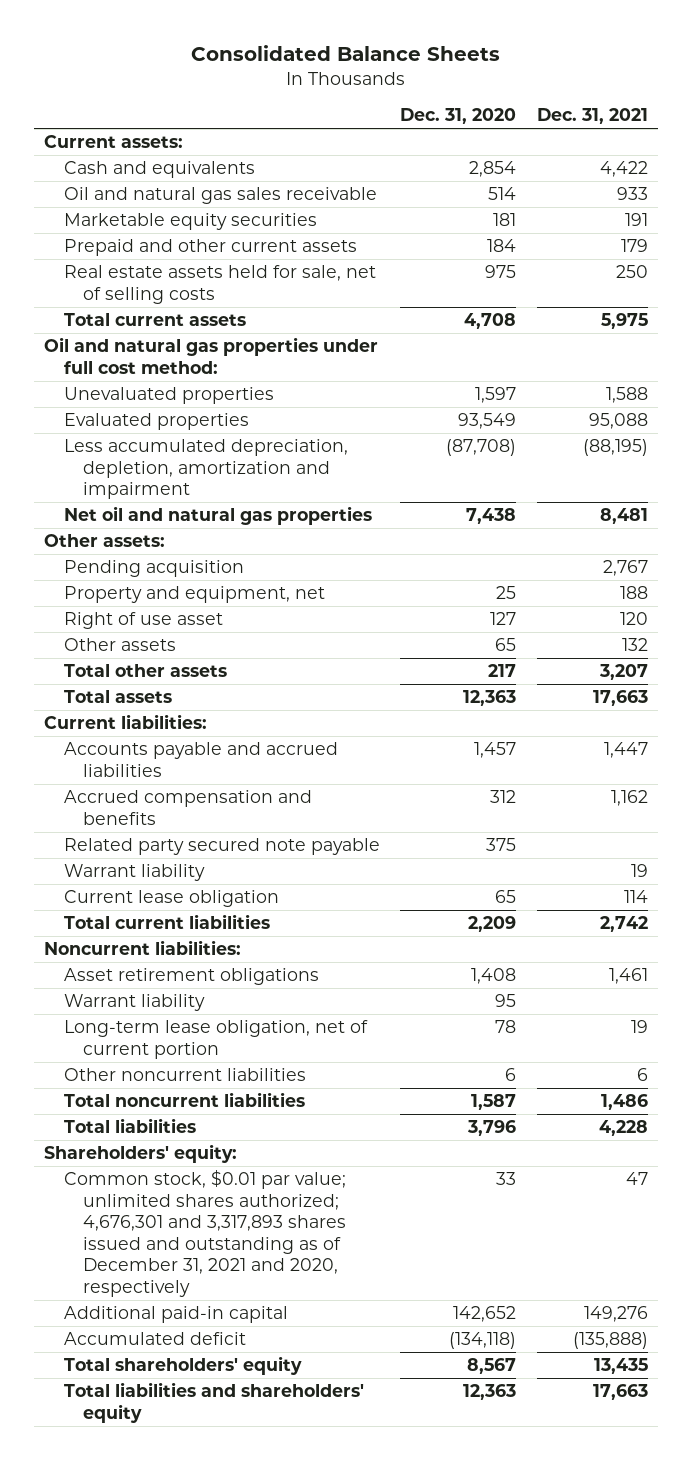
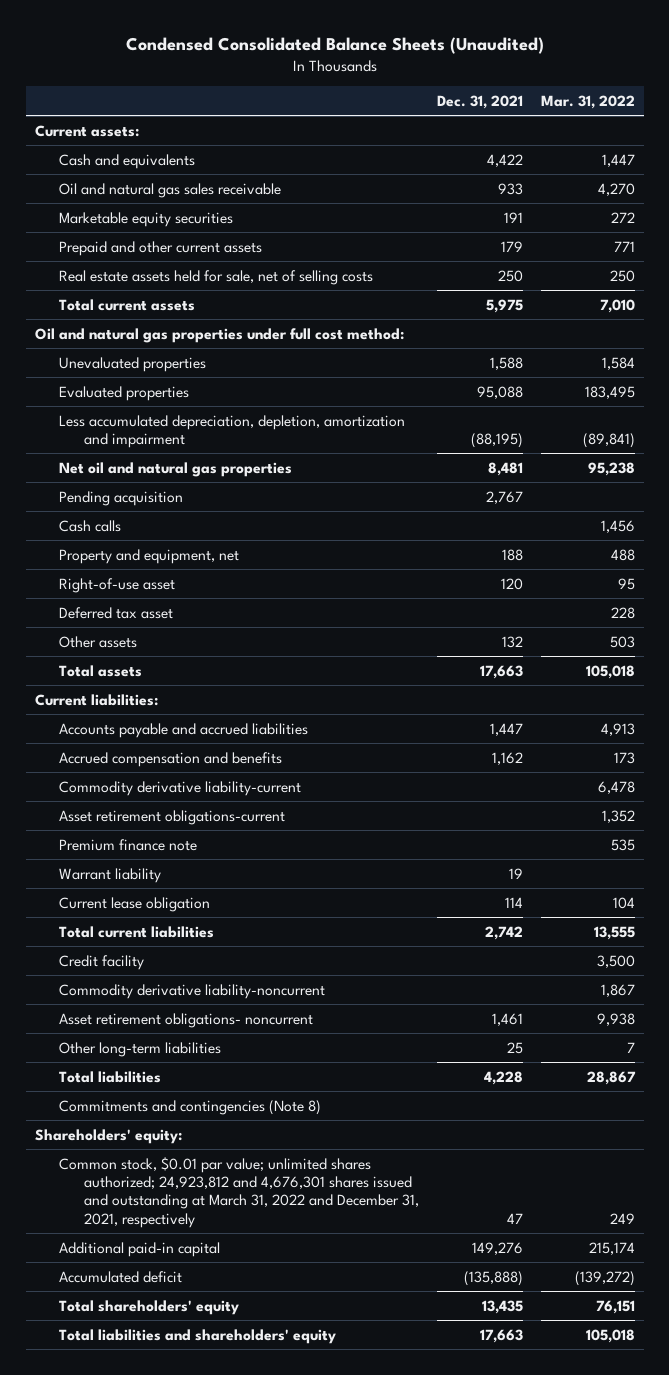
[191,45,501,62] Consolidated Balance Sheets -> [125,36,544,54] Condensed Consolidated Balance Sheets (Unaudited)
[400,108,517,125] Dec. 31, 2020 -> none
none -> [540,94,635,109] Mar. 31, 2022
[44,534,166,548] Other assets: -> none
none -> [59,519,122,532] Cash calls
[63,612,223,630] Right of use asset -> [59,577,176,593] Right-of-use asset
none -> [59,606,174,619] Deferred tax asset
[63,664,227,678] Total other assets -> none
[63,838,380,856] Related party secured note payable -> none
none -> [59,780,302,796] Commodity derivative liability-current
none -> [59,809,286,825] Asset retirement obligations-current
none -> [59,838,198,851] Premium finance note
[44,940,242,956] Noncurrent liabilities: -> none
[63,994,205,1012] Warrant liability -> none
[63,1020,368,1059] Long-term lease obligation, net of current portion -> none
[63,1092,305,1108] Total noncurrent liabilities -> none
none -> [59,954,145,970] Credit facility
none -> [59,983,326,999] Commodity derivative liability-noncurrent
[63,968,319,986] Asset retirement obligations -> [59,1012,314,1028] Asset retirement obligations- noncurrent
[63,1068,306,1082] Other noncurrent liabilities -> [59,1041,222,1057] Other long-term liabilities
[636,1068,648,1082] 6 -> [506,1041,523,1054] 25
none -> [59,1099,322,1115] Commitments and contingencies (Note 8)
[63,1170,347,1298] Common stock, $0.01 par value; unlimited shares authorized; 4,676,301 and 3,317,893 shares issued and outstanding as of December 31, 2021 and 2020, respectively -> [59,1156,419,1228] Common stock, $0.01 par value; unlimited shares authorized; 24,923,812 and 4,676,301 shares issued and outstanding at March 31, 2022 and December 31, 2021, respectively

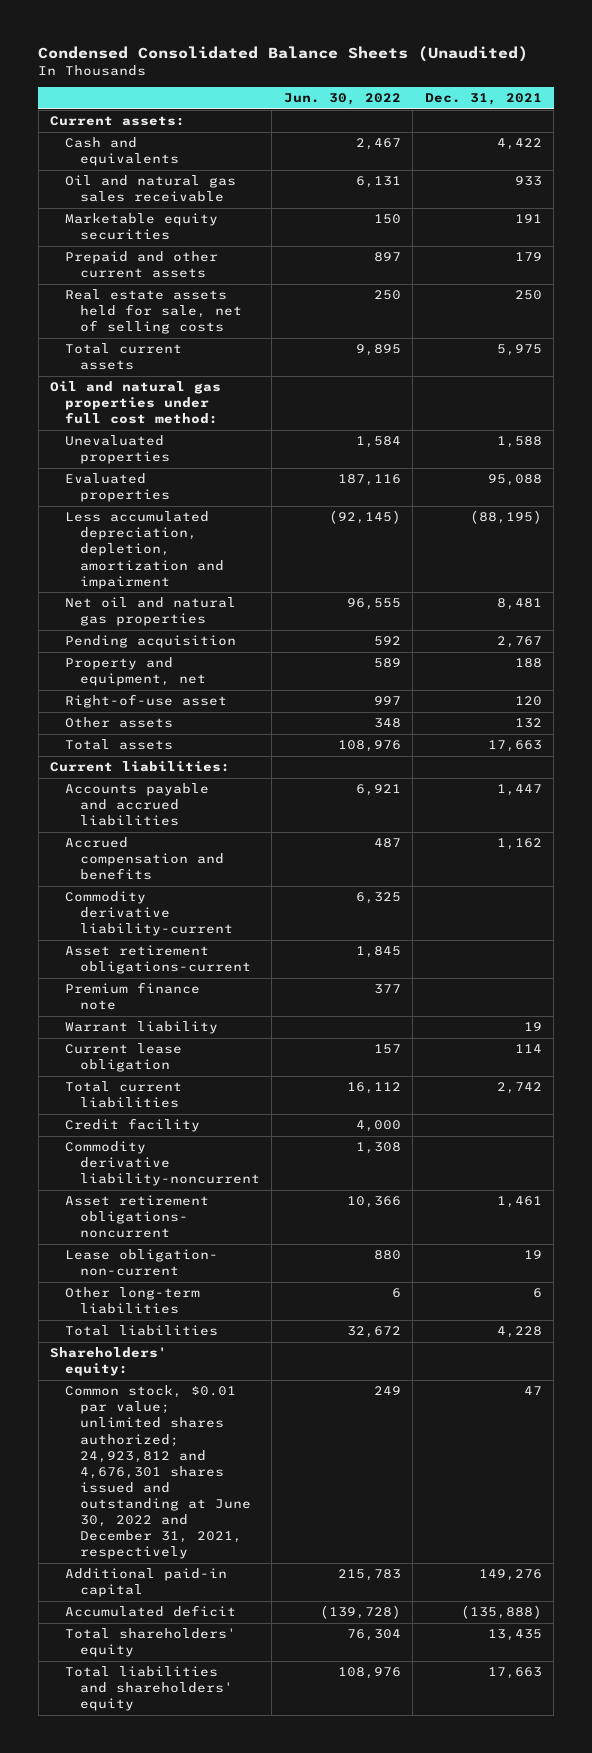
[540,94,635,109] Mar. 31, 2022 -> none
none -> [283,93,401,106] Jun. 30, 2022
[59,519,122,532] Cash calls -> none
[59,606,174,619] Deferred tax asset -> none
none -> [65,1249,219,1277] Lease obligation- non-current
[506,1041,523,1054] 25 -> [532,1288,542,1299] 6
[59,1099,322,1115] Commitments and contingencies (Note 8) -> none
[59,1156,419,1228] Common stock, $0.01 par value; unlimited shares authorized; 24,923,812 and 4,676,301 shares issued and outstanding at March 31, 2022 and December 31, 2021, respectively -> [65,1385,251,1560] Common stock, $0.01 par value; unlimited shares authorized; 24,923,812 and 4,676,301 shares issued and outstanding at June 30, 2022 and December 31, 2021, respectively

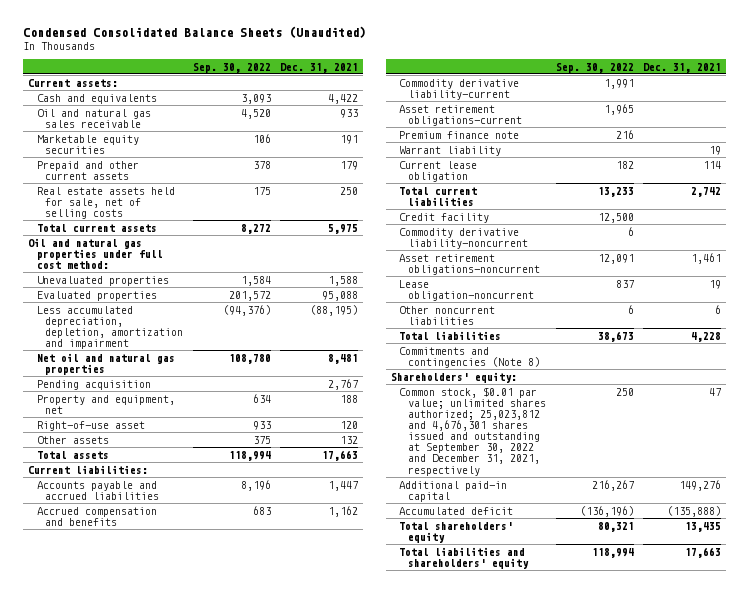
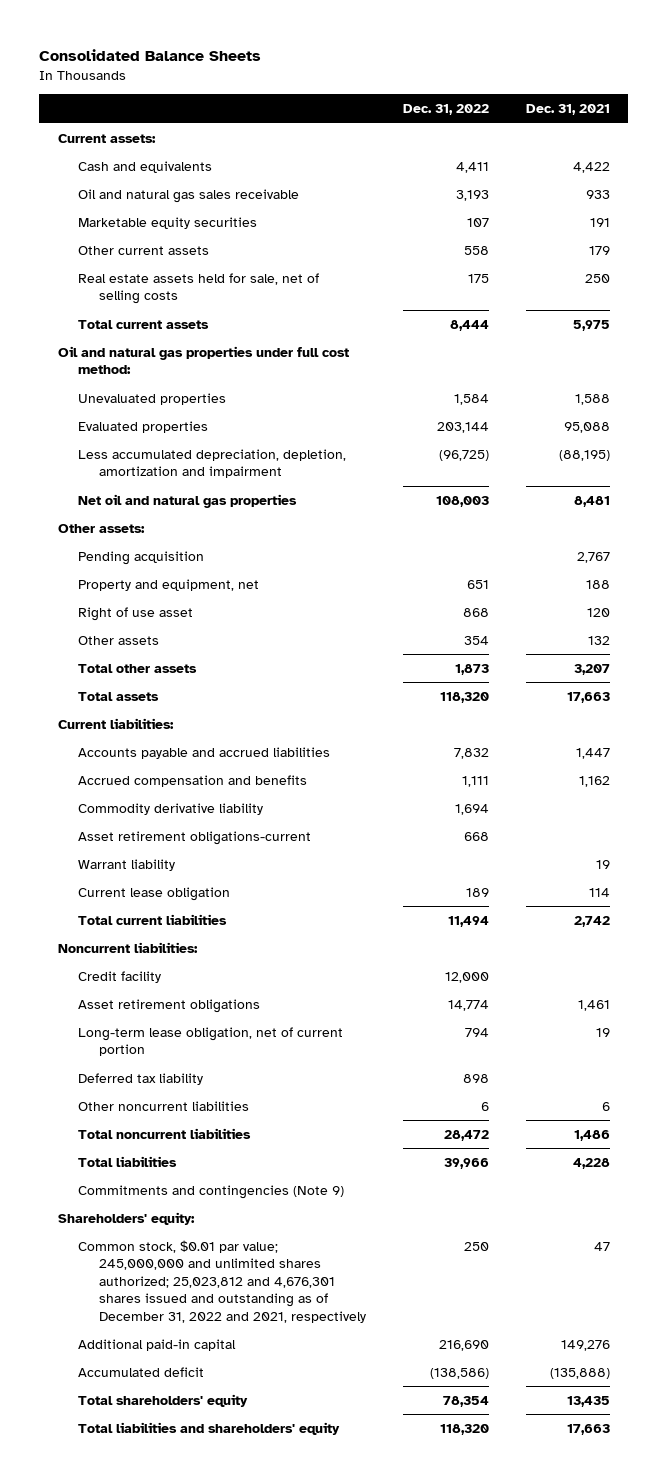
[23,26,367,39] Condensed Consolidated Balance Sheets (Unaudited) -> [39,49,262,62] Consolidated Balance Sheets
[192,62,271,73] Sep. 30, 2022 -> none
none -> [402,104,489,116] Dec. 31, 2022
[36,160,139,180] Prepaid and other current assets -> [78,246,210,256] Other current assets
none -> [57,524,145,534] Other assets:
[36,420,145,431] Right-of-use asset -> [78,607,194,622] Right of use asset
none -> [78,664,198,674] Total other assets
[399,78,520,100] Commodity derivative liability-current -> [78,803,264,816] Commodity derivative liability
[399,130,520,139] Premium finance note -> none
none -> [57,942,198,954] Noncurrent liabilities:
[399,227,529,249] Commodity derivative liability-noncurrent -> none
[399,253,541,275] Asset retirement obligations-noncurrent -> [78,999,261,1014] Asset retirement obligations
[399,279,535,301] Lease obligation-noncurrent -> [78,1027,344,1057] Long-term lease obligation, net of current portion
none -> [78,1073,204,1086] Deferred tax liability
none -> [78,1128,252,1140] Total noncurrent liabilities
[399,346,541,368] Commitments and contingencies (Note 8) -> [78,1185,345,1200] Commitments and contingencies (Note 9)
[399,386,547,476] Common stock, $0.01 par value; unlimited shares authorized; 25,023,812 and 4,676,301 shares issued and outstanding at September 30, 2022 and December 31, 2021, respectively -> [78,1240,366,1323] Common stock, $0.01 par value; 245,000,000 and unlimited shares authorized; 25,023,812 and 4,676,301 shares issued and outstanding as of December 31, 2022 and 2021, respectively

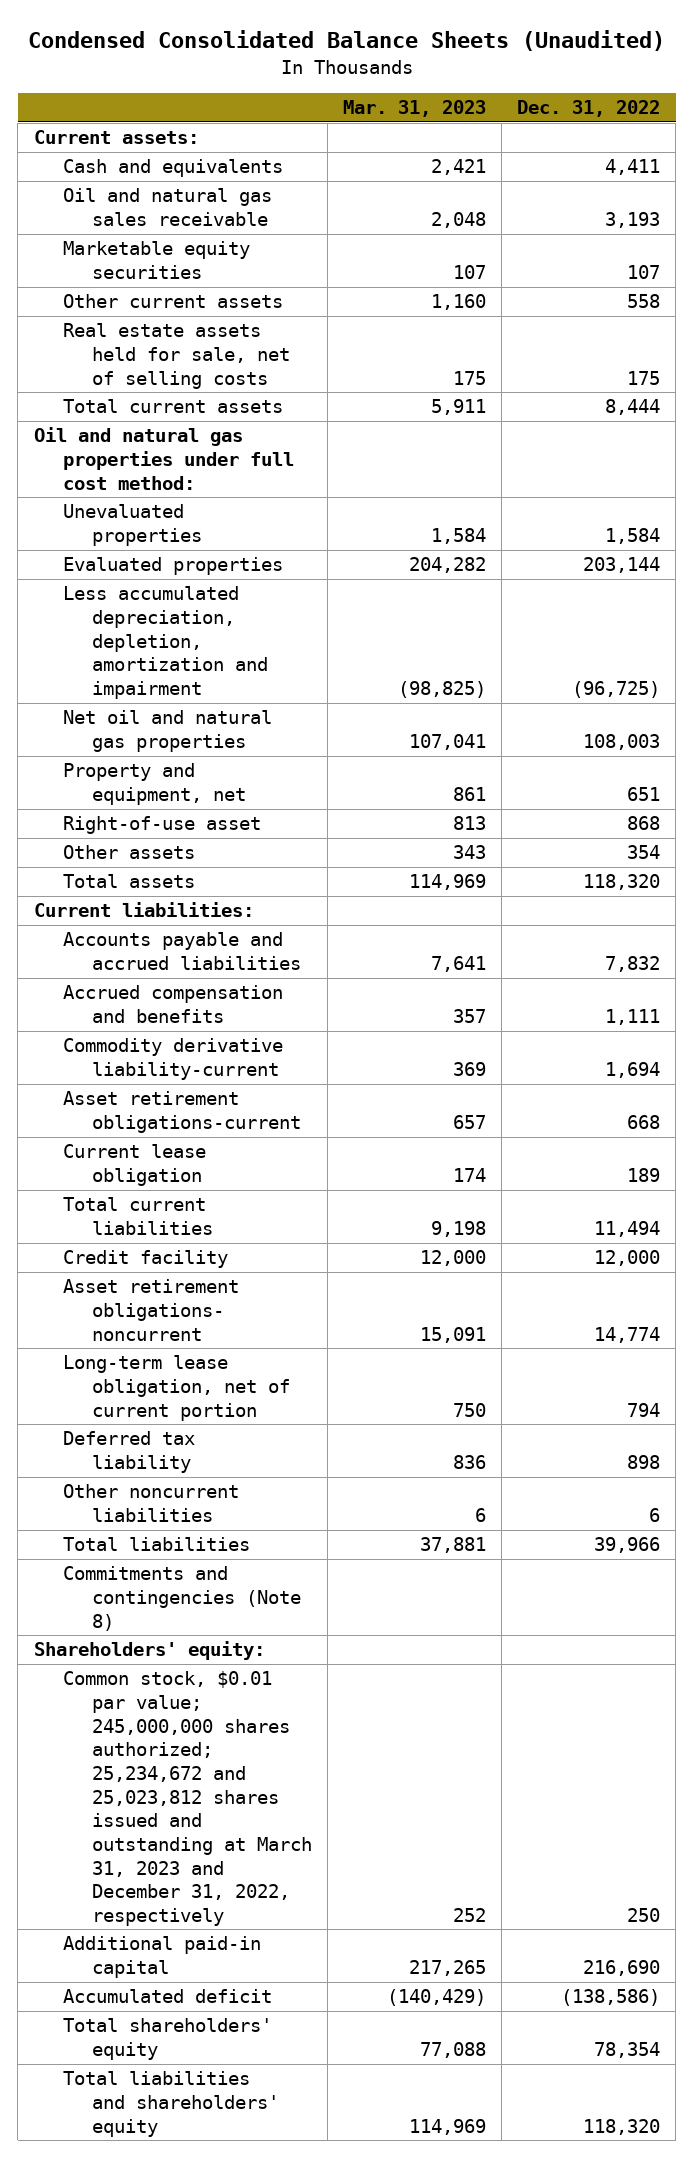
[39,49,262,62] Consolidated Balance Sheets -> [27,29,665,51] Condensed Consolidated Balance Sheets (Unaudited)
[525,104,610,116] Dec. 31, 2021 -> none
none -> [343,100,487,118] Mar. 31, 2023
[57,524,145,534] Other assets: -> none
[78,551,205,566] Pending acquisition -> none
[78,607,194,622] Right of use asset -> [62,816,261,835] Right-of-use asset
[78,664,198,674] Total other assets -> none
[78,803,264,816] Commodity derivative liability -> [62,1038,283,1081] Commodity derivative liability-current
[78,859,176,872] Warrant liability -> none
[57,942,198,954] Noncurrent liabilities: -> none
[78,999,261,1014] Asset retirement obligations -> [62,1279,239,1341] Asset retirement obligations- noncurrent
[78,1128,252,1140] Total noncurrent liabilities -> none
[78,1185,345,1200] Commitments and contingencies (Note 9) -> [62,1566,302,1631] Commitments and contingencies (Note 8)
[78,1240,366,1323] Common stock, $0.01 par value; 245,000,000 and unlimited shares authorized; 25,023,812 and 4,676,301 shares issued and outstanding as of December 31, 2022 and 2021, respectively -> [62,1671,313,1926] Common stock, $0.01 par value; 245,000,000 shares authorized; 25,234,672 and 25,023,812 shares issued and outstanding at March 31, 2023 and December 31, 2022, respectively

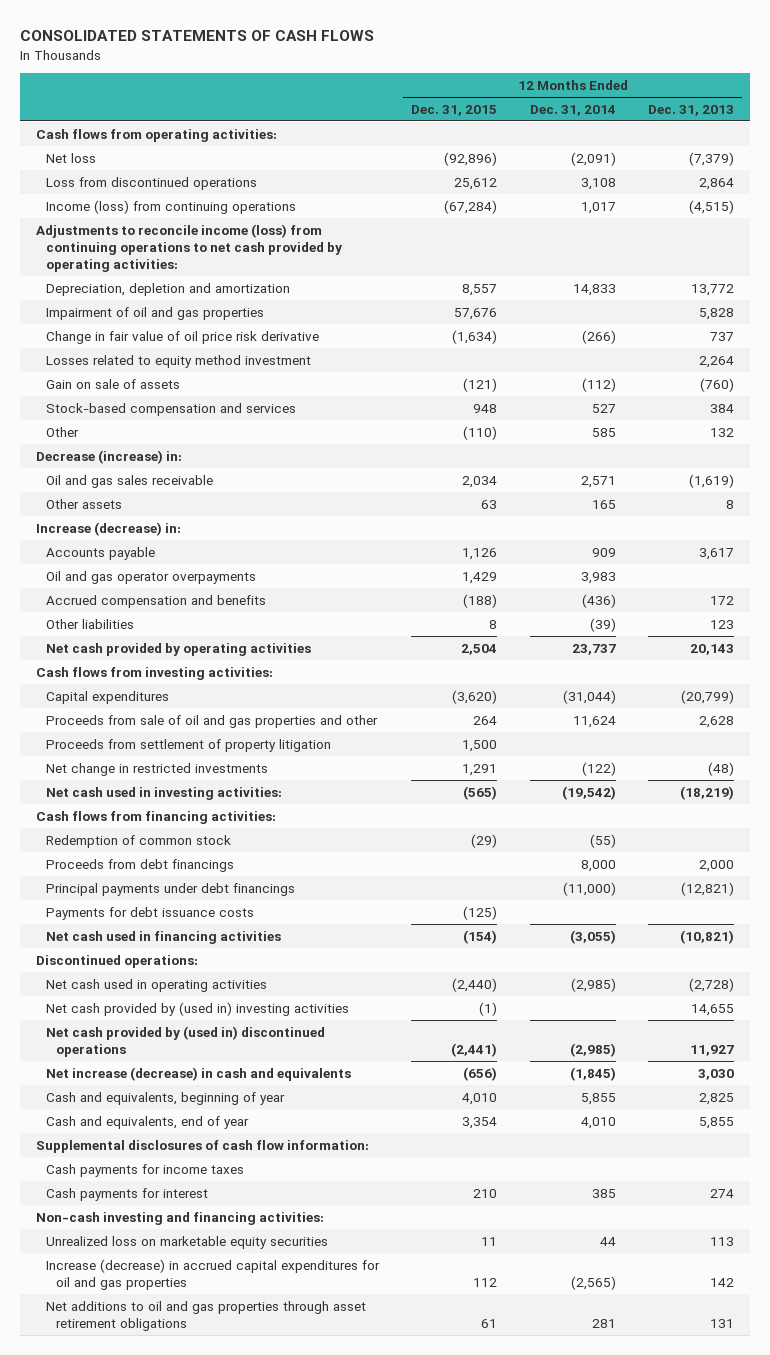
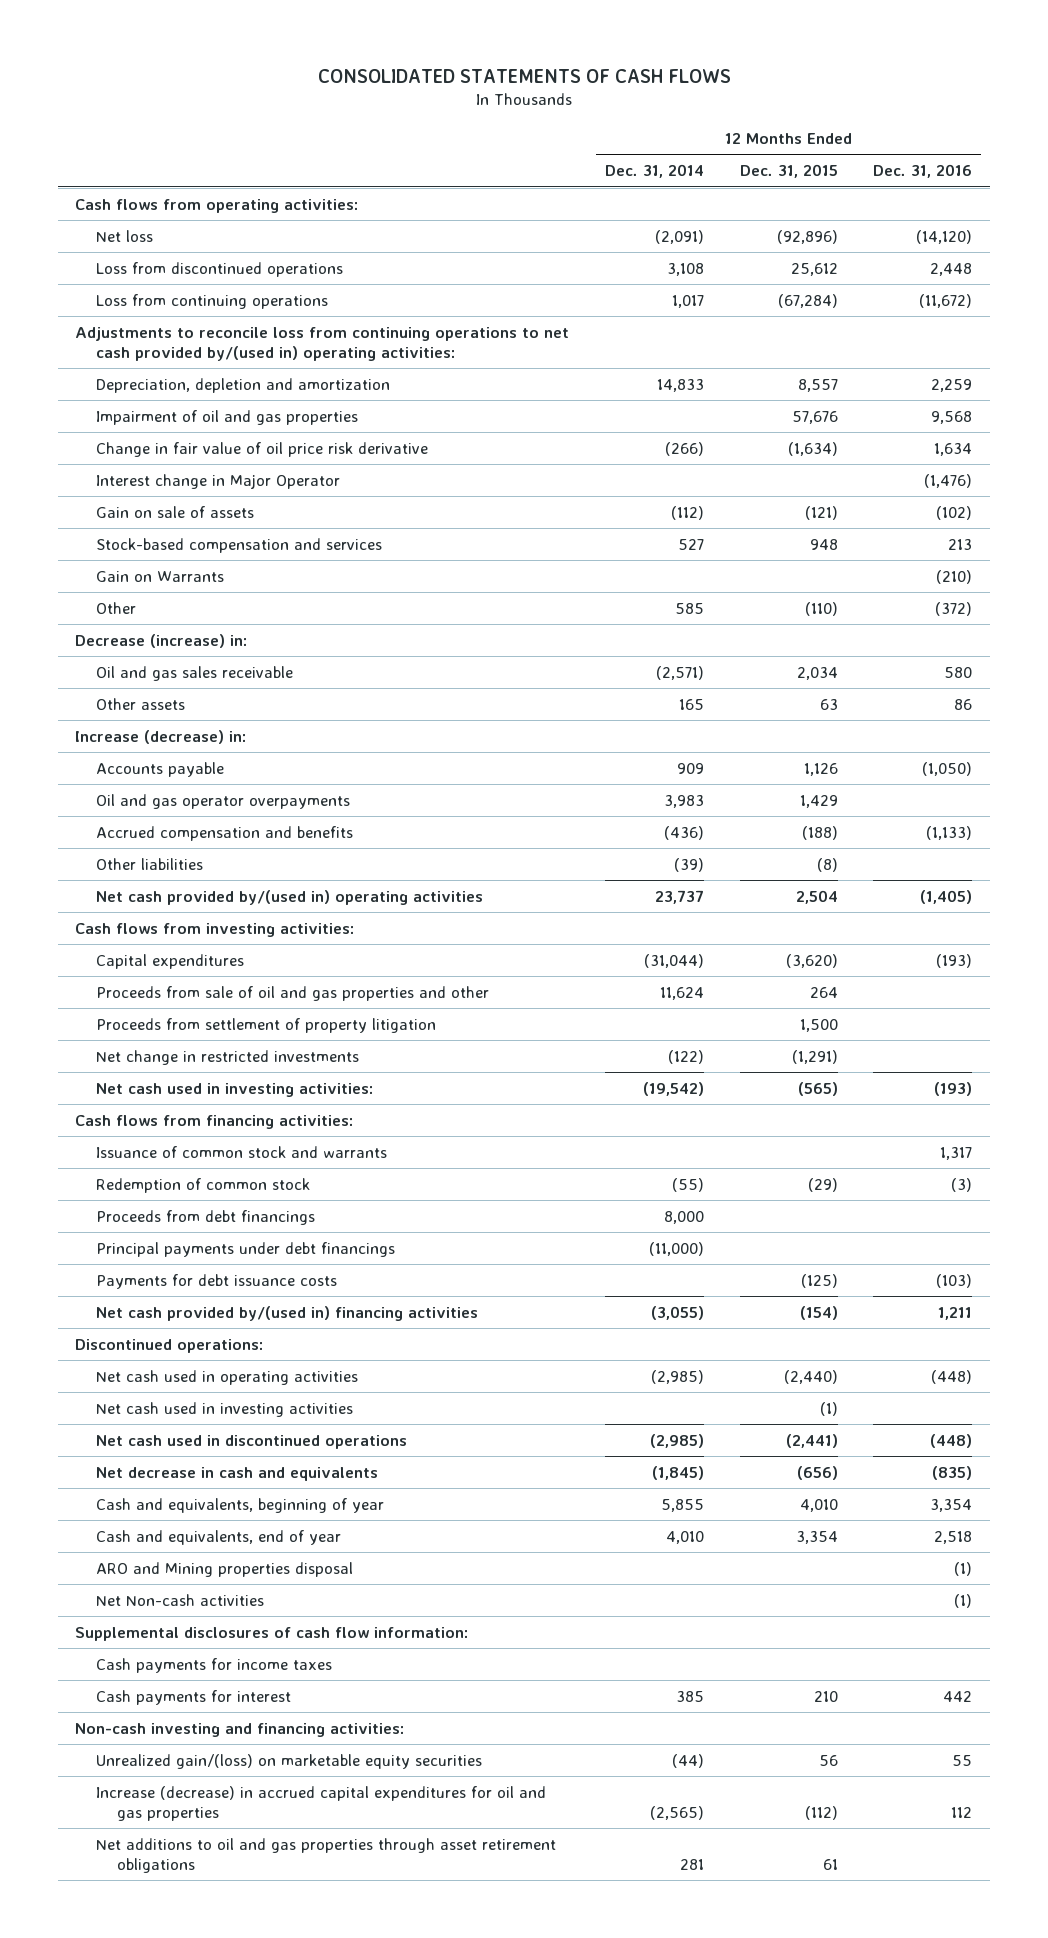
[648,104,735,116] Dec. 31, 2013 -> none
none -> [873,164,973,179] Dec. 31, 2016
[46,199,297,214] Income (loss) from continuing operations -> [96,293,329,309] Loss from continuing operations
[36,223,343,272] Adjustments to reconcile income (loss) from continuing operations to net cash provided by operating activities: -> [75,326,570,361] Adjustments to reconcile loss from continuing operations to net cash provided by/(used in) operating activities:
[46,354,312,368] Losses related to equity method investment -> none
none -> [96,473,341,489] Interest change in Major Operator
none -> [96,570,225,582] Gain on Warrants
[580,475,616,488] 2,571 -> [655,665,704,680] (2,571)
[489,619,498,629] 8 -> [816,857,838,872] (8)
[46,642,312,656] Net cash provided by operating activities -> [96,889,484,905] Net cash provided by/(used in) operating activities
[462,763,498,776] 1,291 -> [791,1049,838,1064] (1,291)
none -> [96,1145,388,1158] Issuance of common stock and warrants
[46,930,282,944] Net cash used in financing activities -> [96,1305,479,1321] Net cash provided by/(used in) financing activities
[46,1001,350,1016] Net cash provided by (used in) investing activities -> [96,1401,354,1417] Net cash used in investing activities
[46,1025,326,1057] Net cash provided by (used in) discontinued operations -> [96,1434,408,1449] Net cash used in discontinued operations
[46,1066,352,1081] Net increase (decrease) in cash and equivalents -> [96,1466,379,1481] Net decrease in cash and equivalents
none -> [96,1561,354,1577] ARO and Mining properties disposal
none -> [96,1593,265,1606] Net Non-cash activities
[46,1235,329,1249] Unrealized loss on marketable equity securities -> [96,1753,483,1769] Unrealized gain/(loss) on marketable equity securities
[481,1236,498,1246] 11 -> [818,1754,838,1766] 56
[599,1236,616,1246] 44 -> [671,1753,704,1768] (44)
[473,1277,498,1287] 112 -> [804,1805,838,1820] (112)

